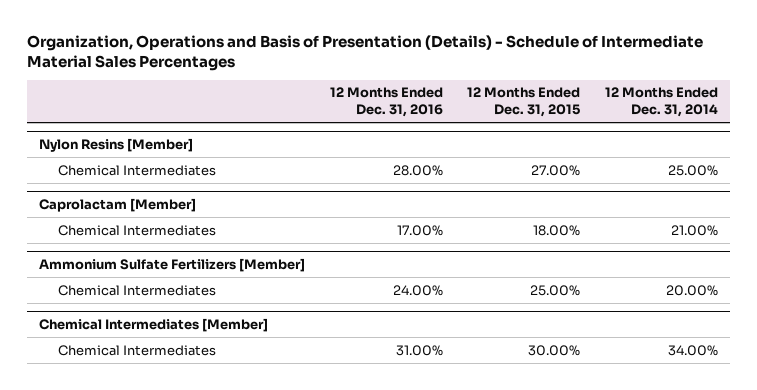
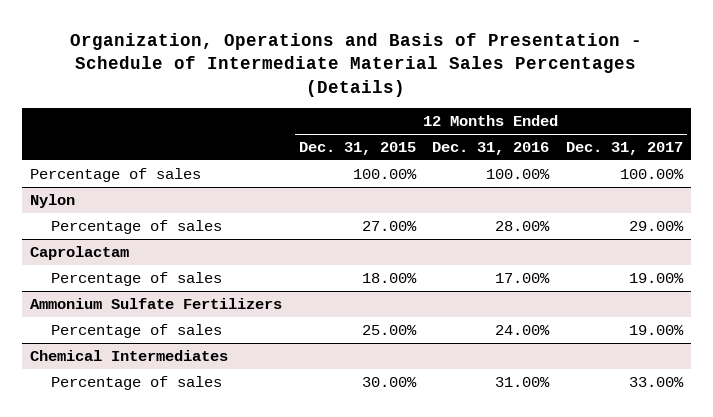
[26,34,703,71] Organization, Operations and Basis of Presentation (Details) - Schedule of Intermediate Material Sales Percentages -> [70,32,643,98] Organization, Operations and Basis of Presentation - Schedule of Intermediate Material Sales Percentages (Details)
[605,87,719,117] 12 Months Ended Dec. 31, 2014 -> none
none -> [565,142,683,156] Dec. 31, 2017
none -> [30,167,202,182] Percentage of sales
[39,138,194,153] Nylon Resins [Member] -> [30,193,76,208] Nylon
[57,164,216,176] Chemical Intermediates -> [50,219,222,234] Percentage of sales
[39,198,197,213] Caprolactam [Member] -> [30,245,130,260] Caprolactam
[57,224,216,236] Chemical Intermediates -> [50,271,222,286] Percentage of sales
[39,258,306,273] Ammonium Sulfate Fertilizers [Member] -> [30,297,283,309] Ammonium Sulfate Fertilizers
[57,284,216,296] Chemical Intermediates -> [50,323,222,338] Percentage of sales
[39,318,269,333] Chemical Intermediates [Member] -> [30,349,229,361] Chemical Intermediates
[57,344,216,356] Chemical Intermediates -> [50,375,222,390] Percentage of sales

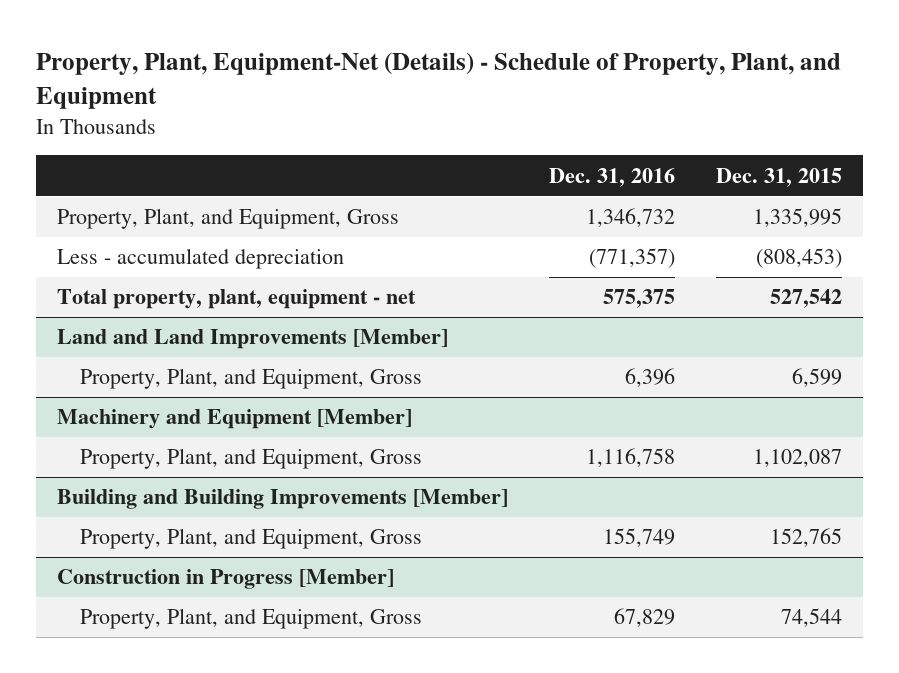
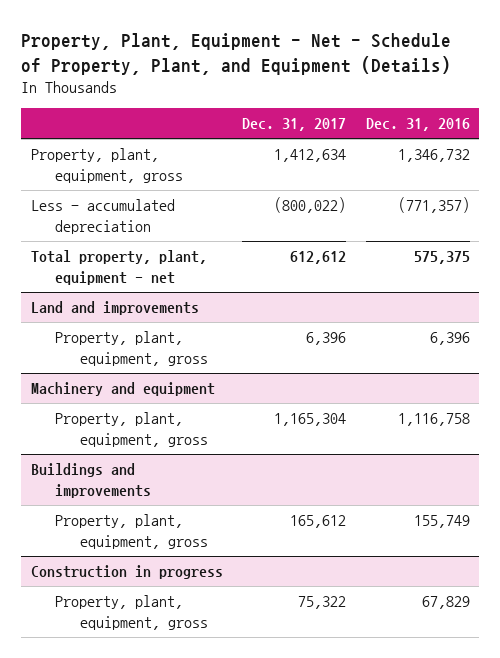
[35,51,841,109] Property, Plant, Equipment-Net (Details) - Schedule of Property, Plant, and Equipment -> [20,32,451,75] Property, Plant, Equipment - Net - Schedule of Property, Plant, and Equipment (Details)
[715,167,842,187] Dec. 31, 2015 -> none
none -> [242,118,347,132] Dec. 31, 2017
[56,208,399,230] Property, Plant, and Equipment, Gross -> [30,148,184,183] Property, plant, equipment, gross
[56,329,448,350] Land and Land Improvements [Member] -> [30,301,199,316] Land and improvements
[79,368,422,390] Property, Plant, and Equipment, Gross -> [55,331,208,366] Property, plant, equipment, gross
[56,409,412,430] Machinery and Equipment [Member] -> [30,382,215,397] Machinery and equipment
[79,448,422,470] Property, Plant, and Equipment, Gross -> [55,412,208,447] Property, plant, equipment, gross
[56,489,508,510] Building and Building Improvements [Member] -> [30,463,152,498] Buildings and improvements
[79,528,422,550] Property, Plant, and Equipment, Gross -> [55,514,208,549] Property, plant, equipment, gross
[56,569,394,590] Construction in Progress [Member] -> [30,565,223,580] Construction in progress
[79,608,422,630] Property, Plant, and Equipment, Gross -> [55,595,208,630] Property, plant, equipment, gross

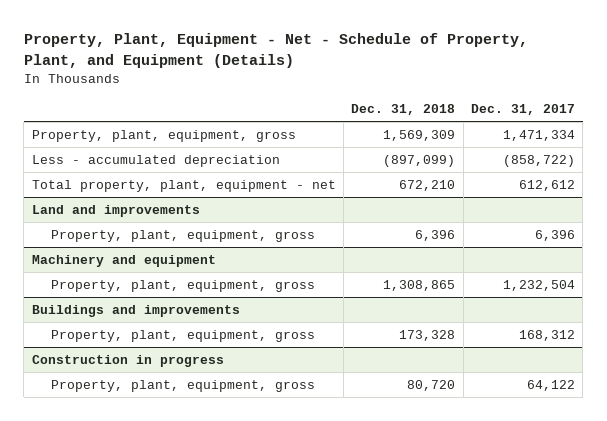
[365,118,470,132] Dec. 31, 2016 -> none
none -> [351,103,456,115] Dec. 31, 2018
[274,149,347,163] 1,412,634 -> [503,129,576,141] 1,471,334
[274,197,347,214] (800,022) -> [503,154,576,167] (858,722)
[274,413,347,427] 1,165,304 -> [503,279,576,291] 1,232,504
[290,515,347,529] 165,612 -> [519,329,576,341] 168,312
[298,596,347,610] 75,322 -> [527,379,576,391] 64,122

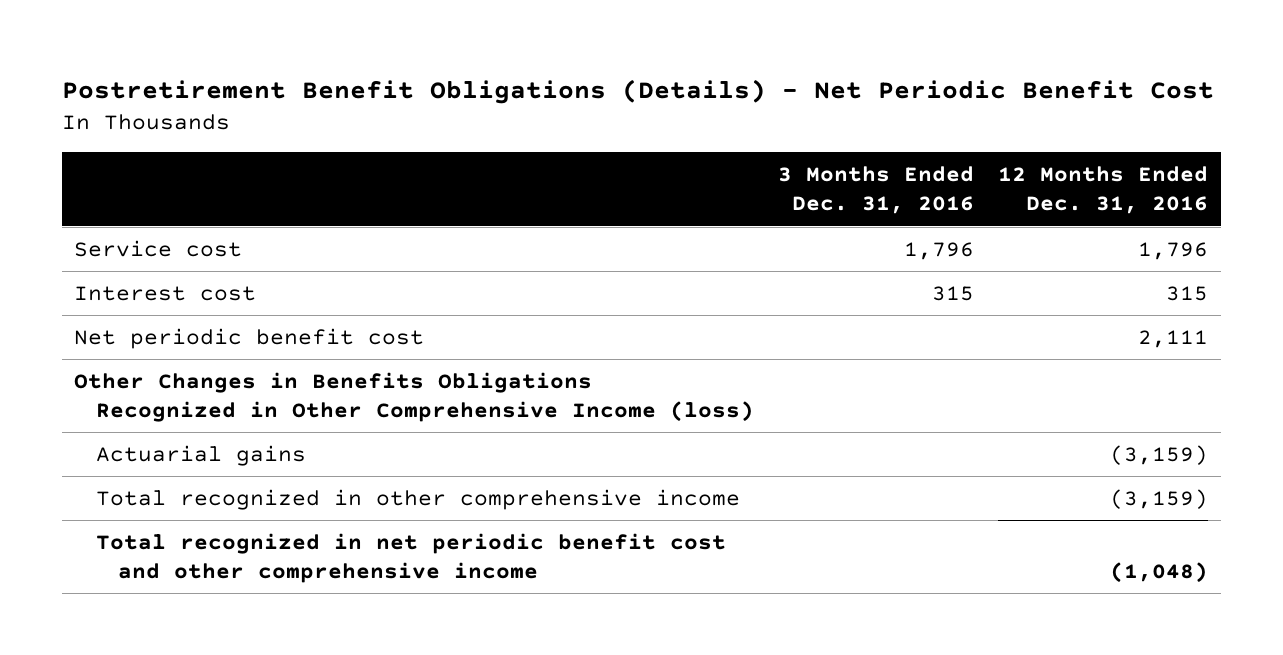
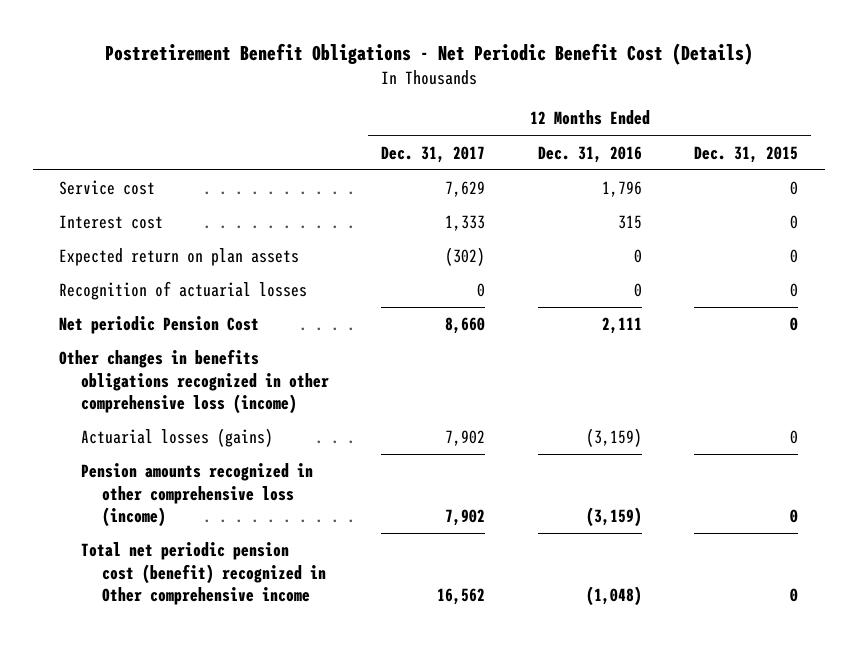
[62,79,1215,105] Postretirement Benefit Obligations (Details) - Net Periodic Benefit Cost -> [104,42,753,65] Postretirement Benefit Obligations - Net Periodic Benefit Cost (Details)
[778,166,975,215] 3 Months Ended Dec. 31, 2016 -> none
none -> [381,145,486,163] Dec. 31, 2017
none -> [694,145,799,163] Dec. 31, 2015
none -> [58,248,299,267] Expected return on plan assets
none -> [58,281,307,301] Recognition of actuarial losses
[74,327,425,349] Net periodic benefit cost -> [58,316,259,335] Net periodic Pension Cost
[74,371,755,422] Other Changes in Benefits Obligations Recognized in Other Comprehensive Income (loss) -> [58,349,329,415] Other changes in benefits obligations recognized in other comprehensive loss (income)
[96,444,307,466] Actuarial gains -> [80,428,273,448] Actuarial losses (gains)
[96,488,741,510] Total recognized in other comprehensive income -> [80,463,313,528] Pension amounts recognized in other comprehensive loss (income)
[96,532,727,583] Total recognized in net periodic benefit cost and other comprehensive income -> [80,542,327,606] Total net periodic pension cost (benefit) recognized in Other comprehensive income

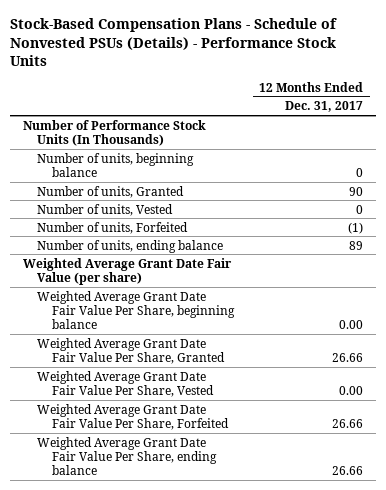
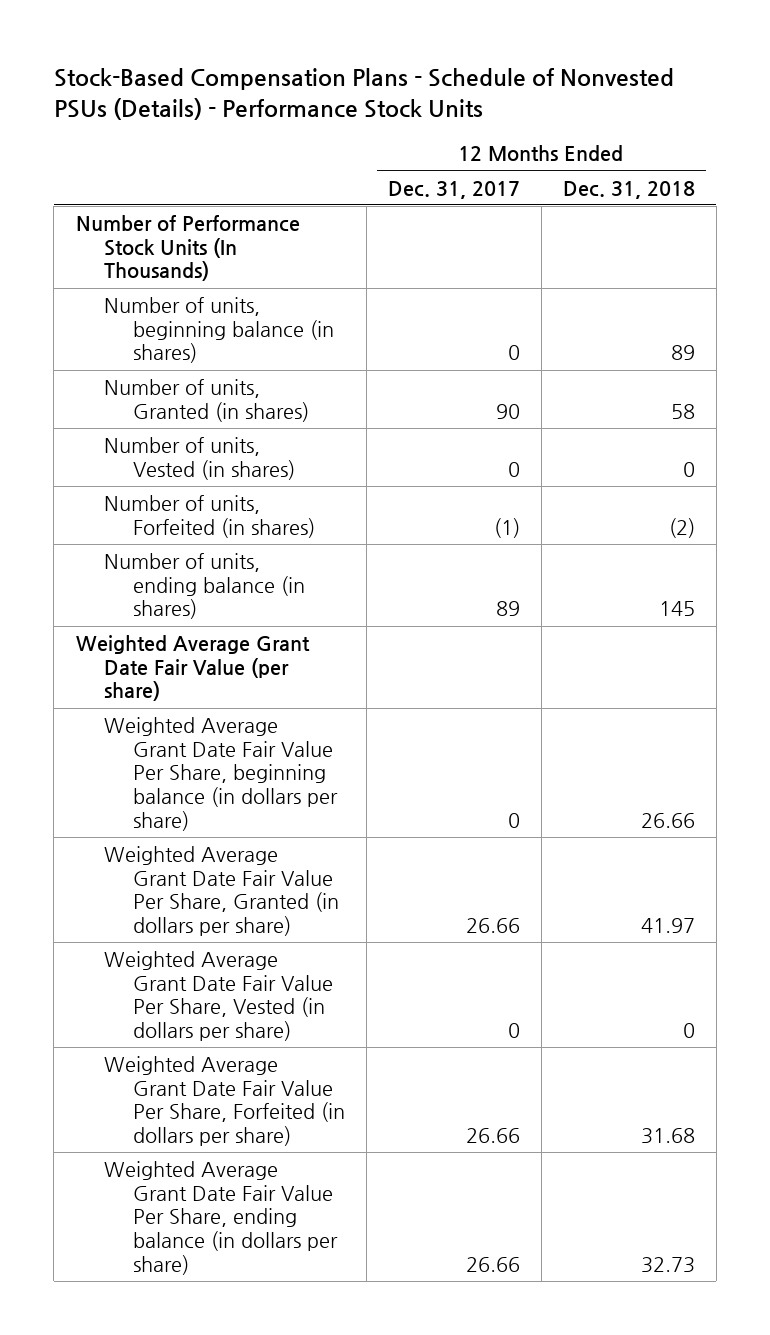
none -> [562,180,695,199] Dec. 31, 2018
[37,152,195,177] Number of units, beginning balance -> [104,297,334,364] Number of units, beginning balance (in shares)
[37,185,185,198] Number of units, Granted -> [104,379,309,422] Number of units, Granted (in shares)
[37,203,174,216] Number of units, Vested -> [104,437,295,480] Number of units, Vested (in shares)
[37,221,189,234] Number of units, Forfeited -> [104,495,315,538] Number of units, Forfeited (in shares)
[37,239,224,253] Number of units, ending balance -> [104,553,305,620] Number of units, ending balance (in shares)
[37,290,235,329] Weighted Average Grant Date Fair Value Per Share, beginning balance -> [104,717,338,831] Weighted Average Grant Date Fair Value Per Share, beginning balance (in dollars per share)
[339,319,364,329] 0.00 -> [507,812,520,828] 0
[37,337,225,364] Weighted Average Grant Date Fair Value Per Share, Granted -> [104,846,339,937] Weighted Average Grant Date Fair Value Per Share, Granted (in dollars per share)
[37,370,214,397] Weighted Average Grant Date Fair Value Per Share, Vested -> [104,951,333,1042] Weighted Average Grant Date Fair Value Per Share, Vested (in dollars per share)
[339,385,364,395] 0.00 -> [507,1023,520,1039] 0
[37,403,229,430] Weighted Average Grant Date Fair Value Per Share, Forfeited -> [104,1056,345,1147] Weighted Average Grant Date Fair Value Per Share, Forfeited (in dollars per share)
[37,436,217,475] Weighted Average Grant Date Fair Value Per Share, ending balance -> [104,1161,338,1275] Weighted Average Grant Date Fair Value Per Share, ending balance (in dollars per share)

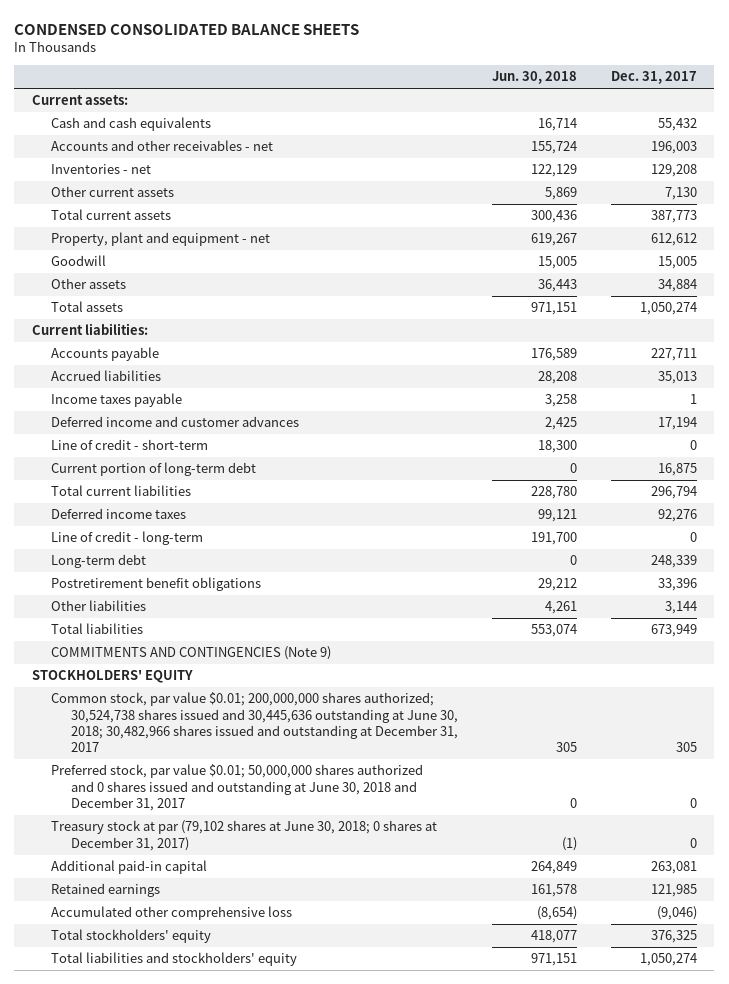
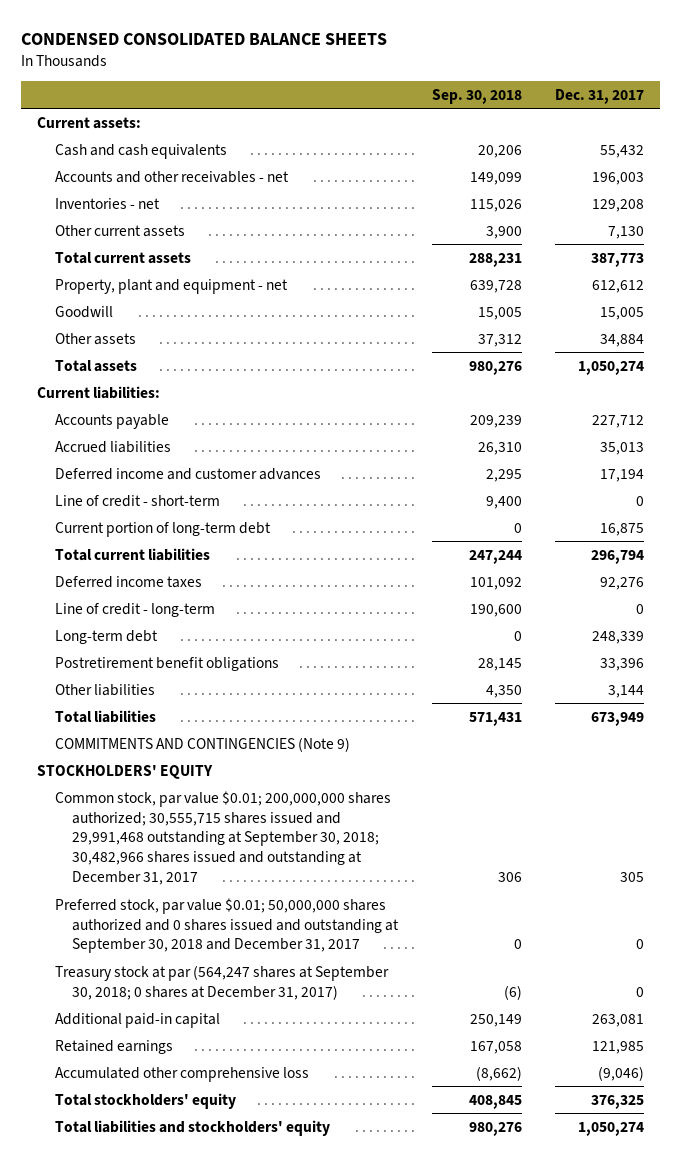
[491,71,577,85] Jun. 30, 2018 -> none
none -> [431,89,522,105] Sep. 30, 2018
[651,348,698,362] 227,711 -> [591,414,644,428] 227,712
[51,393,183,408] Income taxes payable -> none
[51,692,458,753] Common stock, par value $0.01; 200,000,000 shares authorized; 30,524,738 shares issued and 30,445,636 outstanding at June 30, 2018; 30,482,966 shares issued and outstanding at December 31, 2017 -> [54,790,391,886] Common stock, par value $0.01; 200,000,000 shares authorized; 30,555,715 shares issued and 29,991,468 outstanding at September 30, 2018; 30,482,966 shares issued and outstanding at December 31, 2017
[51,764,424,812] Preferred stock, par value $0.01; 50,000,000 shares authorized and 0 shares issued and outstanding at June 30, 2018 and December 31, 2017 -> [54,897,400,954] Preferred stock, par value $0.01; 50,000,000 shares authorized and 0 shares issued and outstanding at September 30, 2018 and December 31, 2017
[51,820,438,851] Treasury stock at par (79,102 shares at June 30, 2018; 0 shares at December 31, 2017) -> [54,964,389,1000] Treasury stock at par (564,247 shares at September 30, 2018; 0 shares at December 31, 2017)

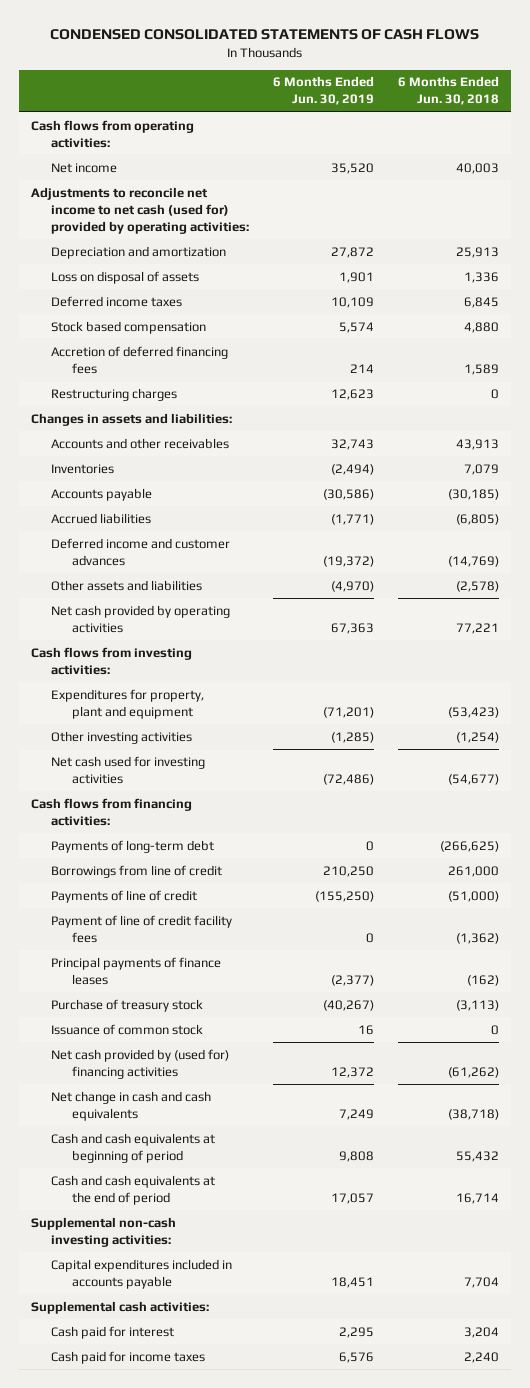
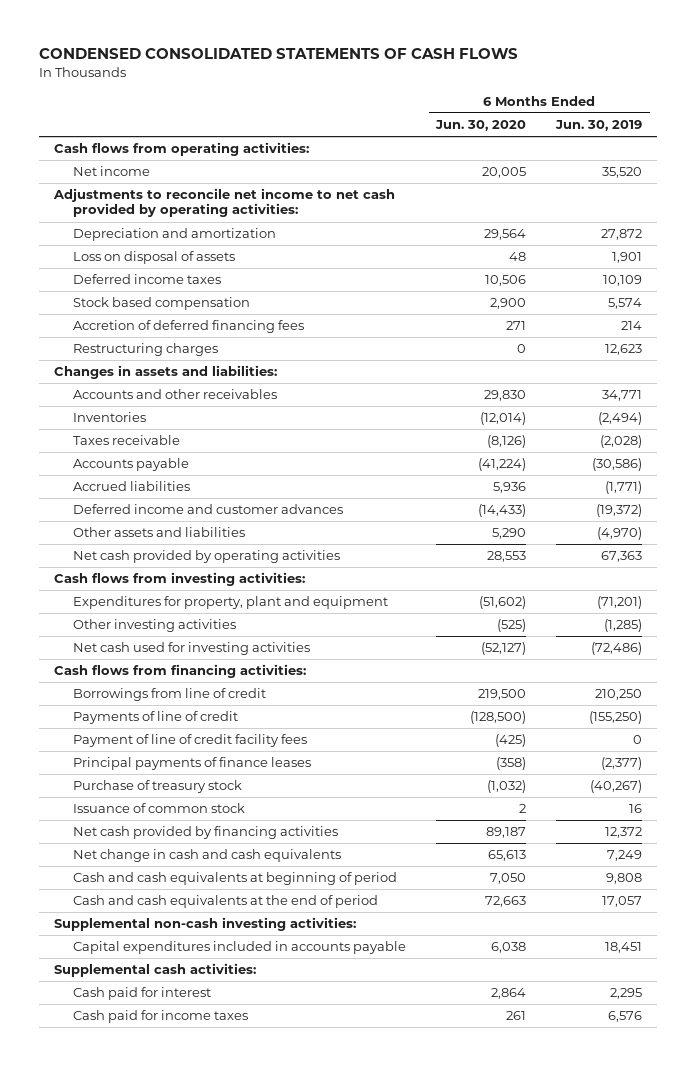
[398,76,500,106] 6 Months Ended Jun. 30, 2018 -> none
none -> [435,120,527,132] Jun. 30, 2020
[30,186,250,234] Adjustments to reconcile net income to net cash (used for) provided by operating activities: -> [53,188,396,218] Adjustments to reconcile net income to net cash provided by operating activities:
[331,438,375,450] 32,743 -> [602,390,643,402] 34,771
none -> [73,435,181,446] Taxes receivable
[51,839,215,853] Payments of long-term debt -> none
[51,1048,230,1079] Net cash provided by (used for) financing activities -> [73,826,339,840] Net cash provided by financing activities

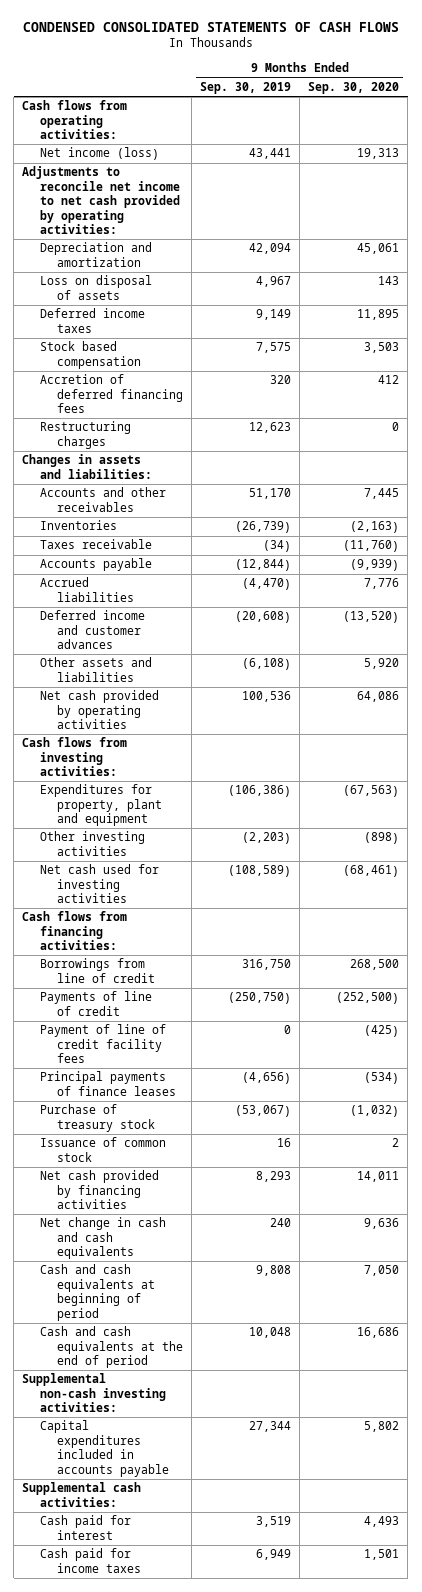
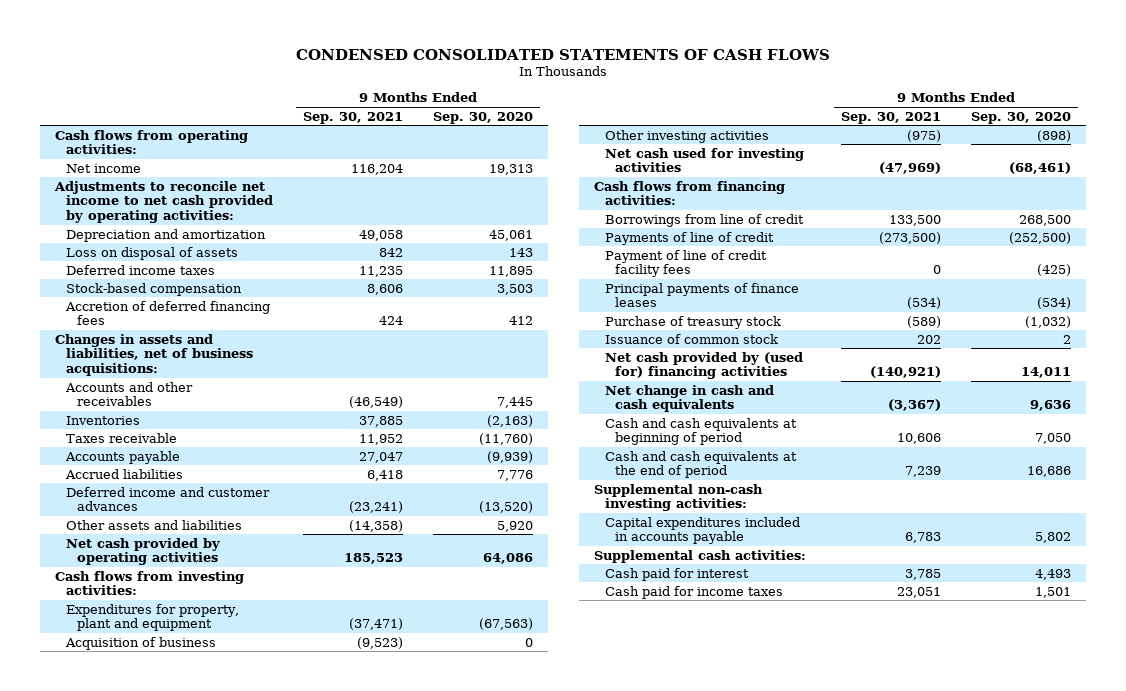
[200,81,292,94] Sep. 30, 2019 -> none
none -> [303,111,404,124] Sep. 30, 2021
[39,147,159,161] Net income (loss) -> [66,163,142,173] Net income
[39,341,142,369] Stock based compensation -> [66,282,243,296] Stock-based compensation
[39,421,131,449] Restructuring charges -> none
[22,454,152,479] Changes in assets and liabilities: -> [55,333,254,377] Changes in assets and liabilities, net of business acquisitions:
none -> [65,636,217,650] Acquisition of business
[39,1170,159,1210] Net cash provided by financing activities -> [604,351,803,380] Net cash provided by (used for) financing activities

